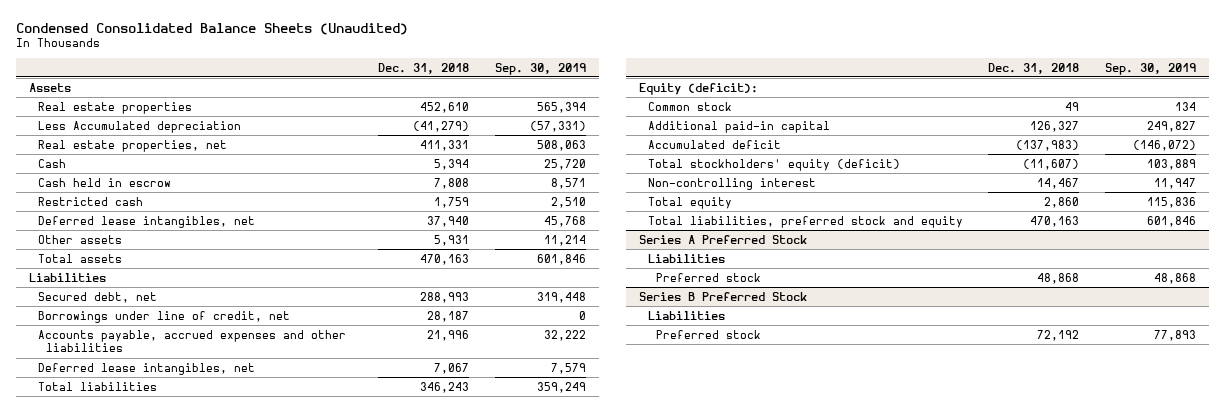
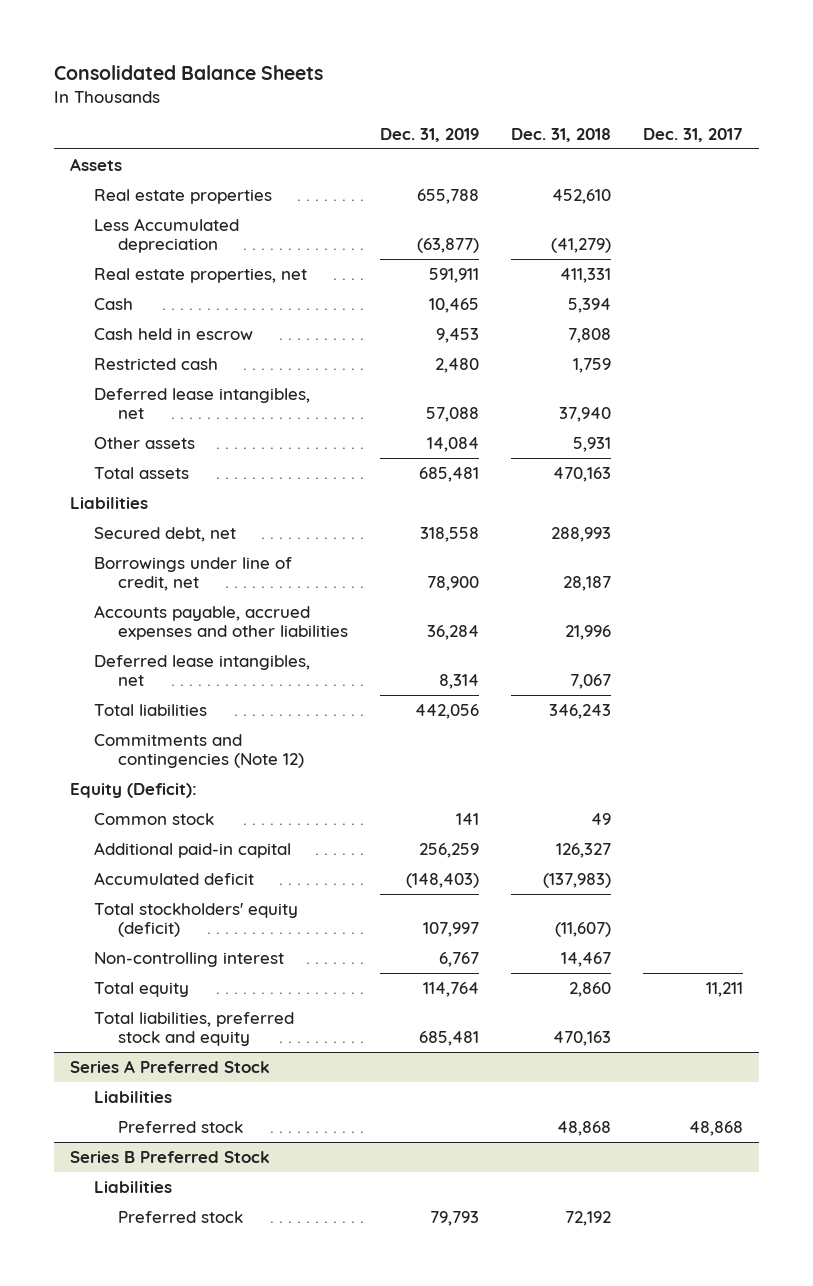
[15,22,408,35] Condensed Consolidated Balance Sheets (Unaudited) -> [53,64,323,80] Consolidated Balance Sheets
[494,62,586,75] Sep. 30, 2019 -> none
none -> [380,128,480,143] Dec. 31, 2019
none -> [642,128,743,143] Dec. 31, 2017
none -> [94,733,305,769] Commitments and contingencies (Note 12)
[638,82,758,95] Equity (deficit): -> [69,782,197,798] Equity (Deficit):

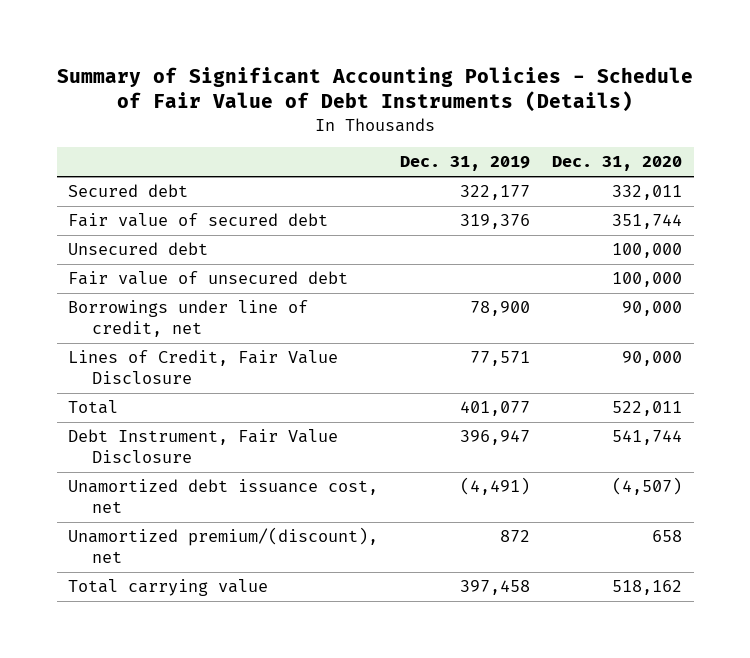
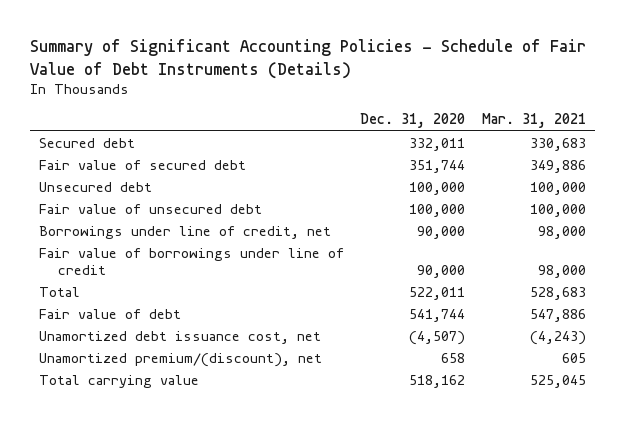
[400,156,531,172] Dec. 31, 2019 -> none
none -> [482,113,587,129] Mar. 31, 2021
[68,350,339,384] Lines of Credit, Fair Value Disclosure -> [38,248,344,275] Fair value of borrowings under line of credit
[68,429,339,463] Debt Instrument, Fair Value Disclosure -> [38,309,181,320] Fair value of debt

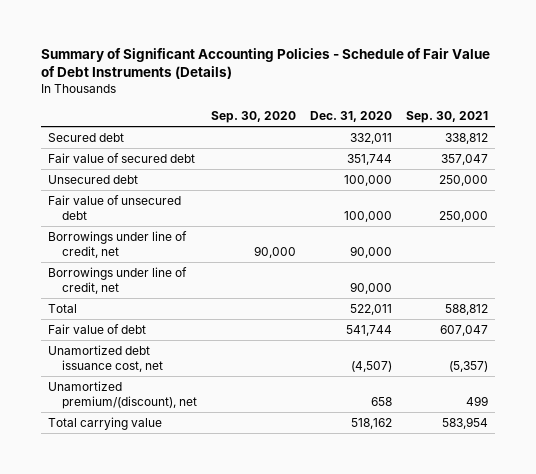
[482,113,587,129] Mar. 31, 2021 -> none
none -> [210,110,296,123] Sep. 30, 2020
none -> [405,110,488,123] Sep. 30, 2021
[38,248,344,275] Fair value of borrowings under line of credit -> [47,266,187,295] Borrowings under line of credit, net

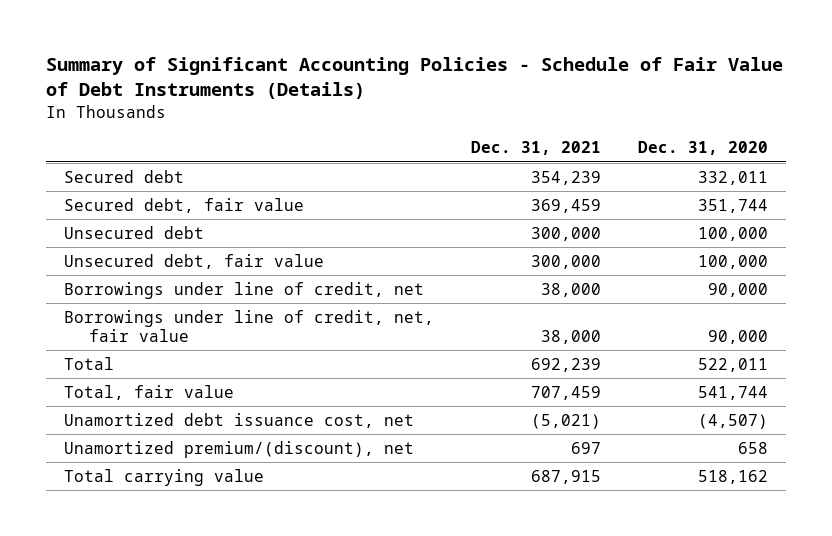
[210,110,296,123] Sep. 30, 2020 -> none
[405,110,488,123] Sep. 30, 2021 -> none
none -> [471,141,602,156] Dec. 31, 2021
[47,152,195,163] Fair value of secured debt -> [64,197,305,213] Secured debt, fair value
[47,230,187,259] Borrowings under line of credit, net -> none
[47,194,181,221] Fair value of unsecured debt -> [64,253,325,269] Unsecured debt, fair value
none -> [64,309,435,342] Borrowings under line of credit, net, fair value
[47,323,146,334] Fair value of debt -> [64,384,235,400] Total, fair value

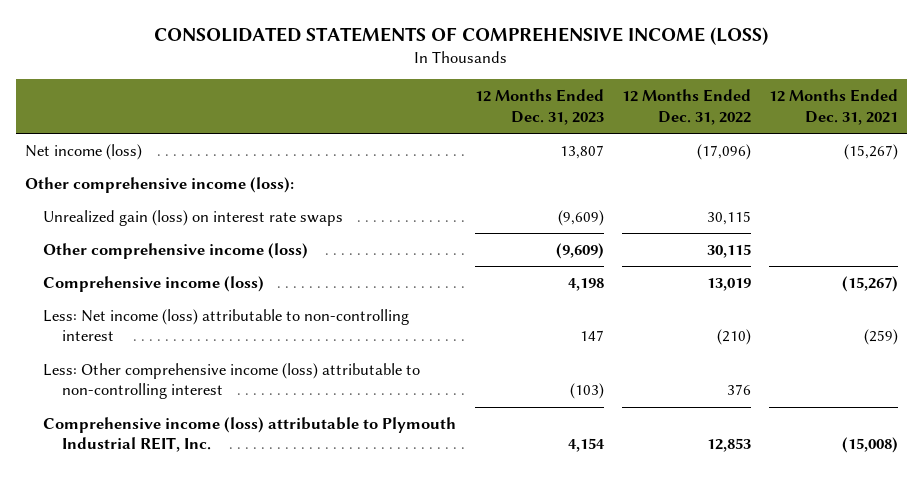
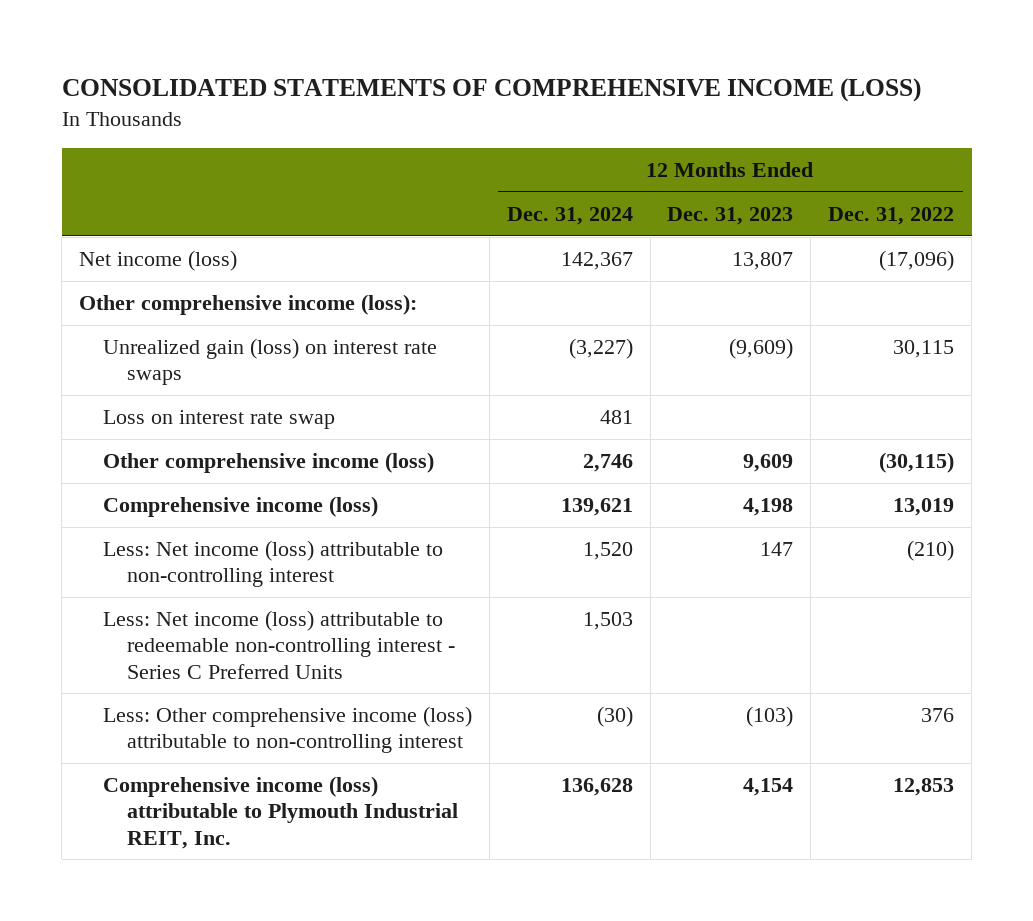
[769,89,899,125] 12 Months Ended Dec. 31, 2021 -> none
none -> [506,207,633,226] Dec. 31, 2024
none -> [102,410,335,430] Loss on interest rate swap
[555,242,604,259] (9,609) -> [743,454,794,473] 9,609
[706,243,751,258] 30,115 -> [879,452,955,474] (30,115)
none -> [102,610,455,679] Less: Net income (loss) attributable to redeemable non-controlling interest - Series C Preferred Units

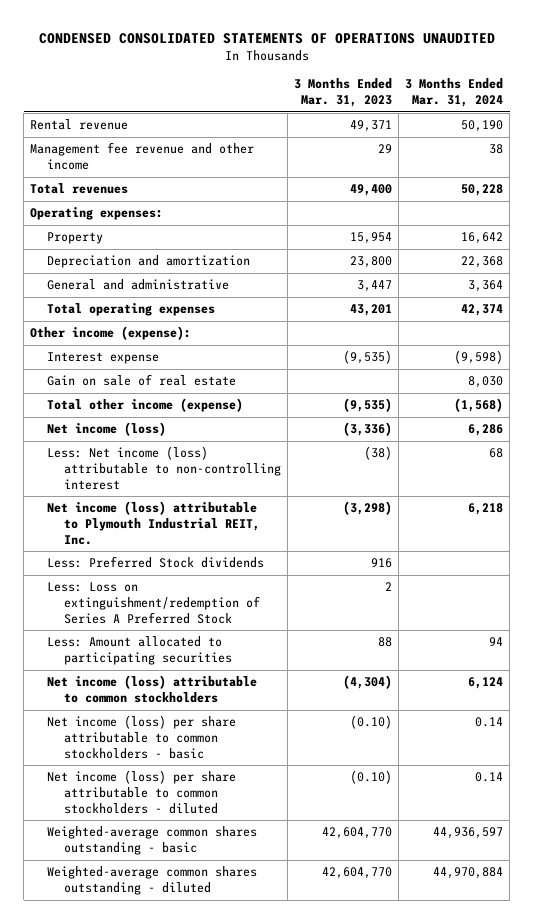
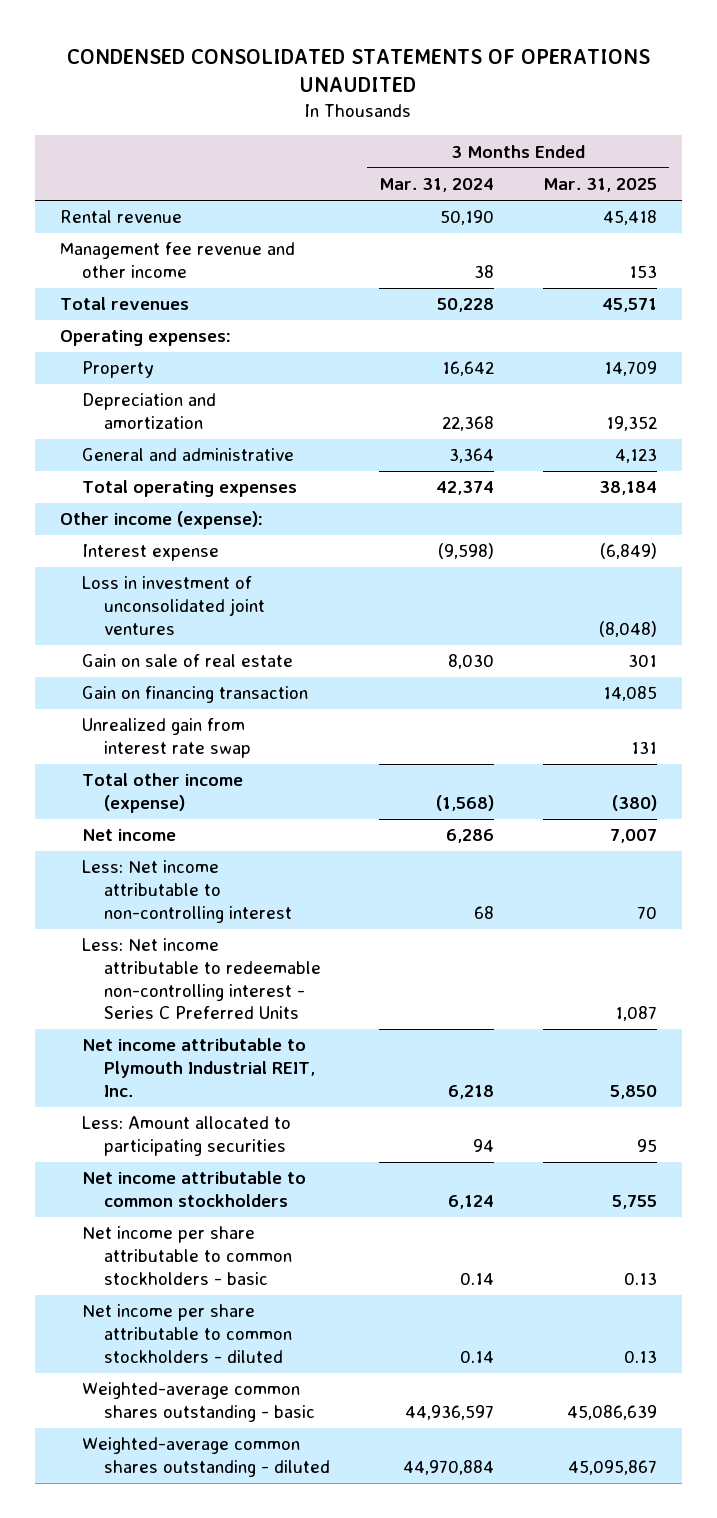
[294,78,393,107] 3 Months Ended Mar. 31, 2023 -> none
none -> [543,178,658,193] Mar. 31, 2025
none -> [81,576,265,635] Loss in investment of unconsolidated joint ventures
none -> [81,686,308,704] Gain on financing transaction
none -> [81,718,251,759] Unrealized gain from interest rate swap
[47,556,265,569] Less: Preferred Stock dividends -> none
[47,582,260,624] Less: Loss on extinguishment/redemption of Series A Preferred Stock -> none
[47,422,167,437] Net income (loss) -> [81,829,176,842] Net income
[47,446,281,490] Less: Net income (loss) attributable to non-controlling interest -> [81,860,292,923] Less: Net income attributable to non-controlling interest
none -> [81,938,321,1020] Less: Net income attributable to redeemable non-controlling interest - Series C Preferred Units
[47,501,260,545] Net income (loss) attributable to Plymouth Industrial REIT, Inc. -> [81,1038,315,1097] Net income attributable to Plymouth Industrial REIT, Inc.
[47,675,258,703] Net income (loss) attributable to common stockholders -> [81,1171,306,1208] Net income attributable to common stockholders
[47,715,237,759] Net income (loss) per share attributable to common stockholders - basic -> [81,1226,292,1285] Net income per share attributable to common stockholders - basic
[47,770,237,814] Net income (loss) per share attributable to common stockholders - diluted -> [81,1304,292,1363] Net income per share attributable to common stockholders - diluted

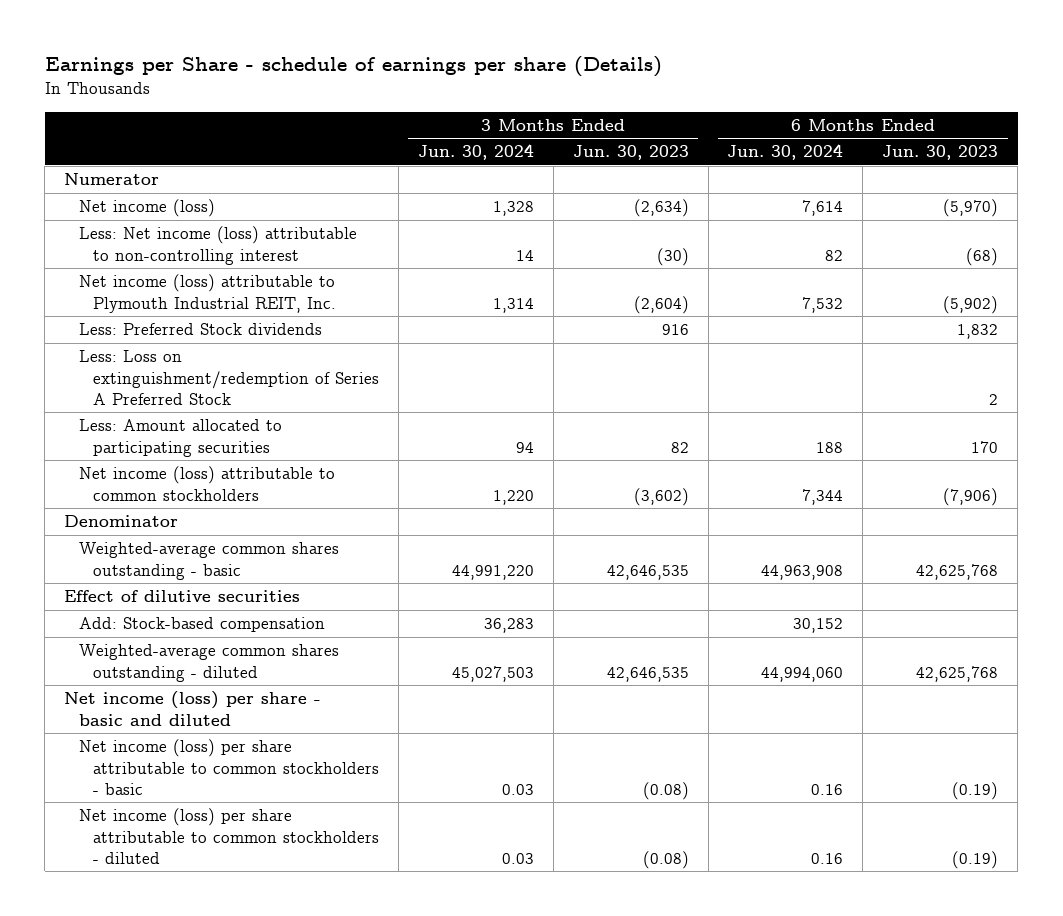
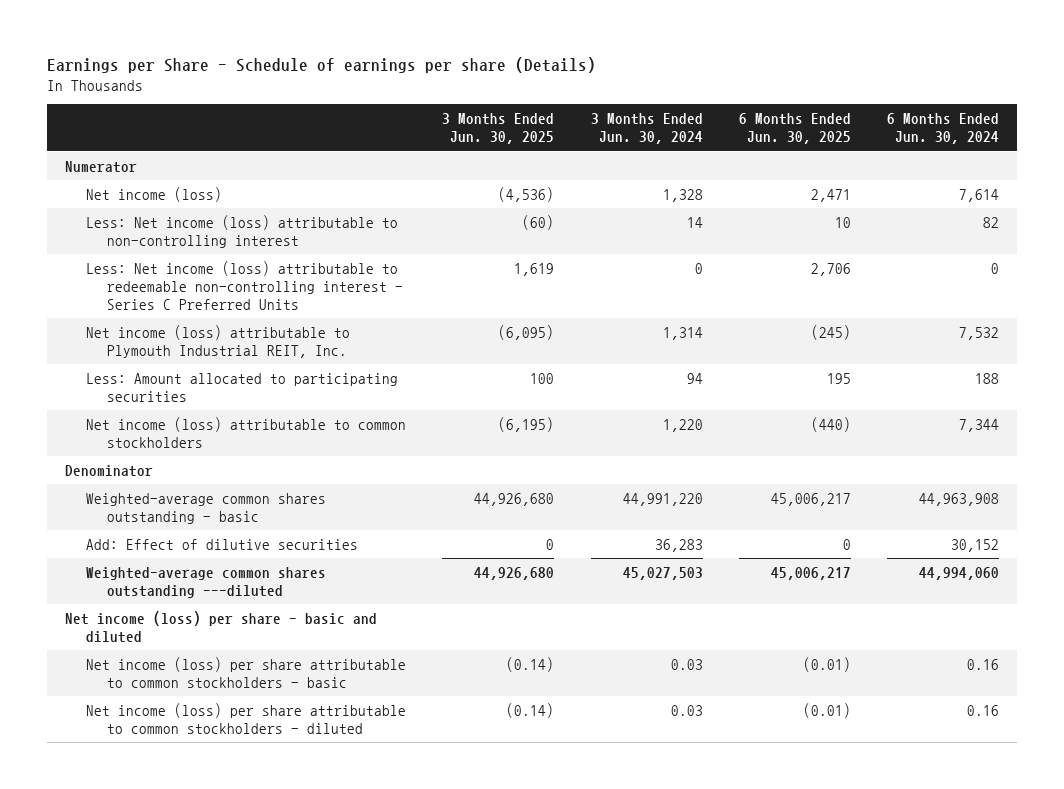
[44,56,662,78] Earnings per Share - schedule of earnings per share (Details) -> [47,56,597,73] Earnings per Share - Schedule of earnings per share (Details)
[572,145,689,161] Jun. 30, 2023 -> none
[882,145,999,161] Jun. 30, 2023 -> none
none -> [442,113,555,145] 3 Months Ended Jun. 30, 2025
none -> [738,113,851,145] 6 Months Ended Jun. 30, 2025
none -> [86,260,404,310] Less: Net income (loss) attributable to redeemable non-controlling interest - Series C Preferred Units
[78,323,322,336] Less: Preferred Stock dividends -> none
[78,350,380,405] Less: Loss on extinguishment/redemption of Series A Preferred Stock -> none
[64,590,301,603] Effect of dilutive securities -> none
[78,617,325,633] Add: Stock-based compensation -> [86,538,359,550] Add: Effect of dilutive securities
[78,644,339,682] Weighted-average common shares outstanding - diluted -> [86,566,327,598] Weighted-average common shares outstanding ---diluted

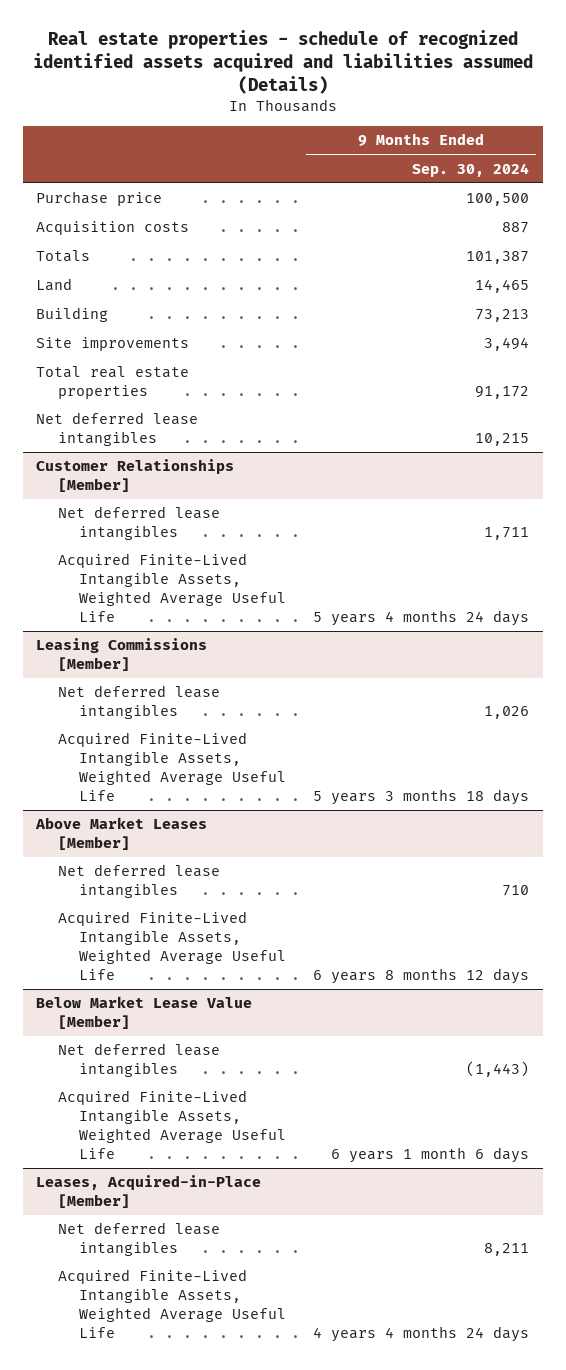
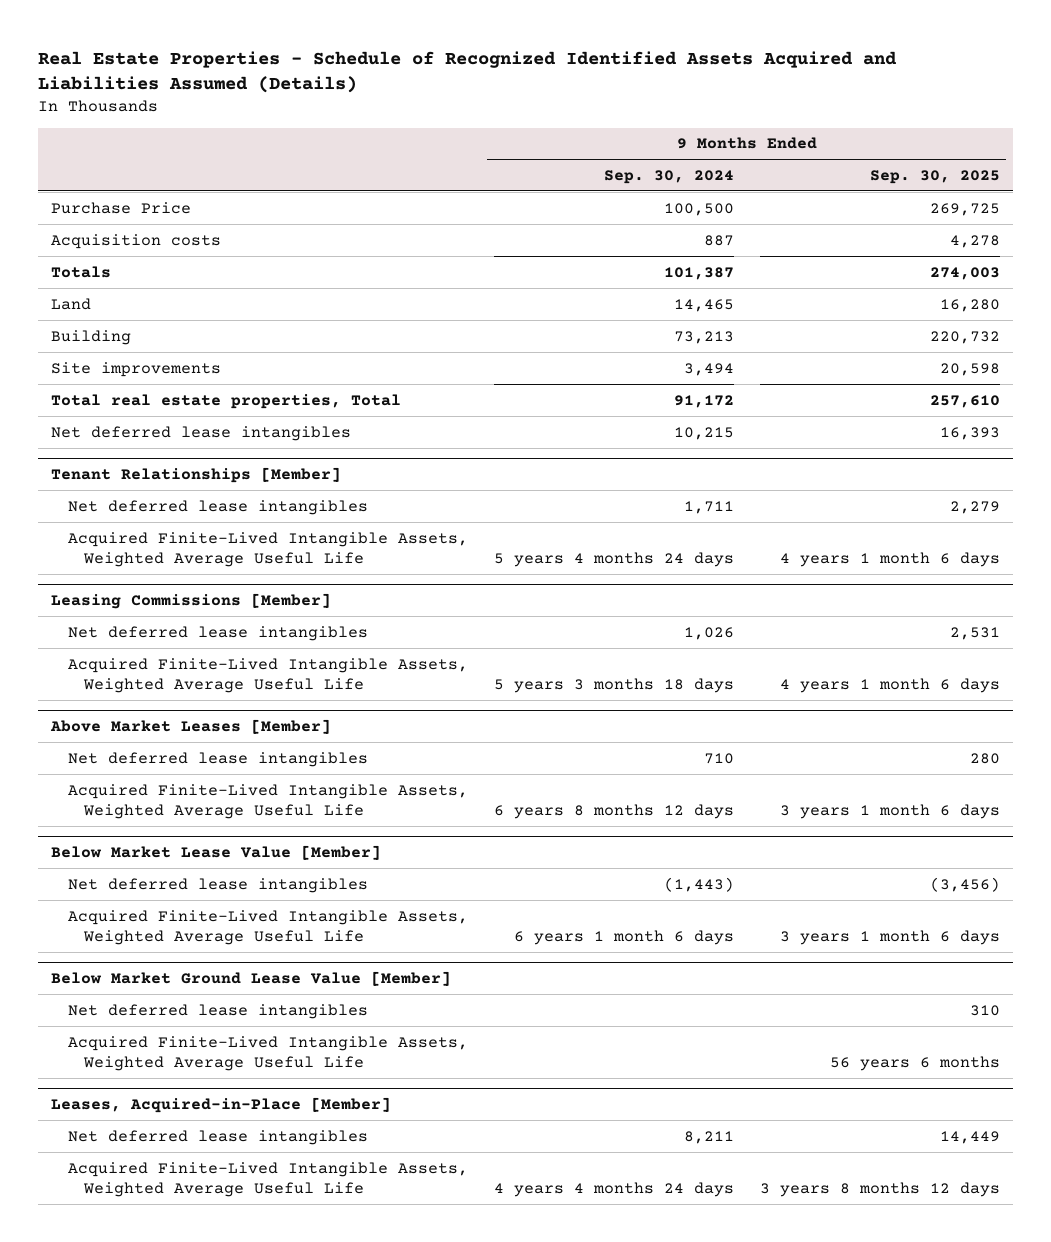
[32,30,533,95] Real estate properties - schedule of recognized identified assets acquired and liabilities assumed (Details) -> [38,50,898,94] Real Estate Properties - Schedule of Recognized Identified Assets Acquired and Liabilities Assumed (Details)
none -> [869,169,1000,184] Sep. 30, 2025
[36,191,163,207] Purchase price -> [51,201,192,214] Purchase Price
[36,366,190,400] Total real estate properties -> [51,393,402,409] Total real estate properties, Total
[36,459,235,493] Customer Relationships [Member] -> [51,467,342,484] Tenant Relationships [Member]
none -> [51,971,452,987] Below Market Ground Lease Value [Member]
none -> [67,1003,368,1019] Net deferred lease intangibles
none -> [67,1035,468,1072] Acquired Finite-Lived Intangible Assets, Weighted Average Useful Life

